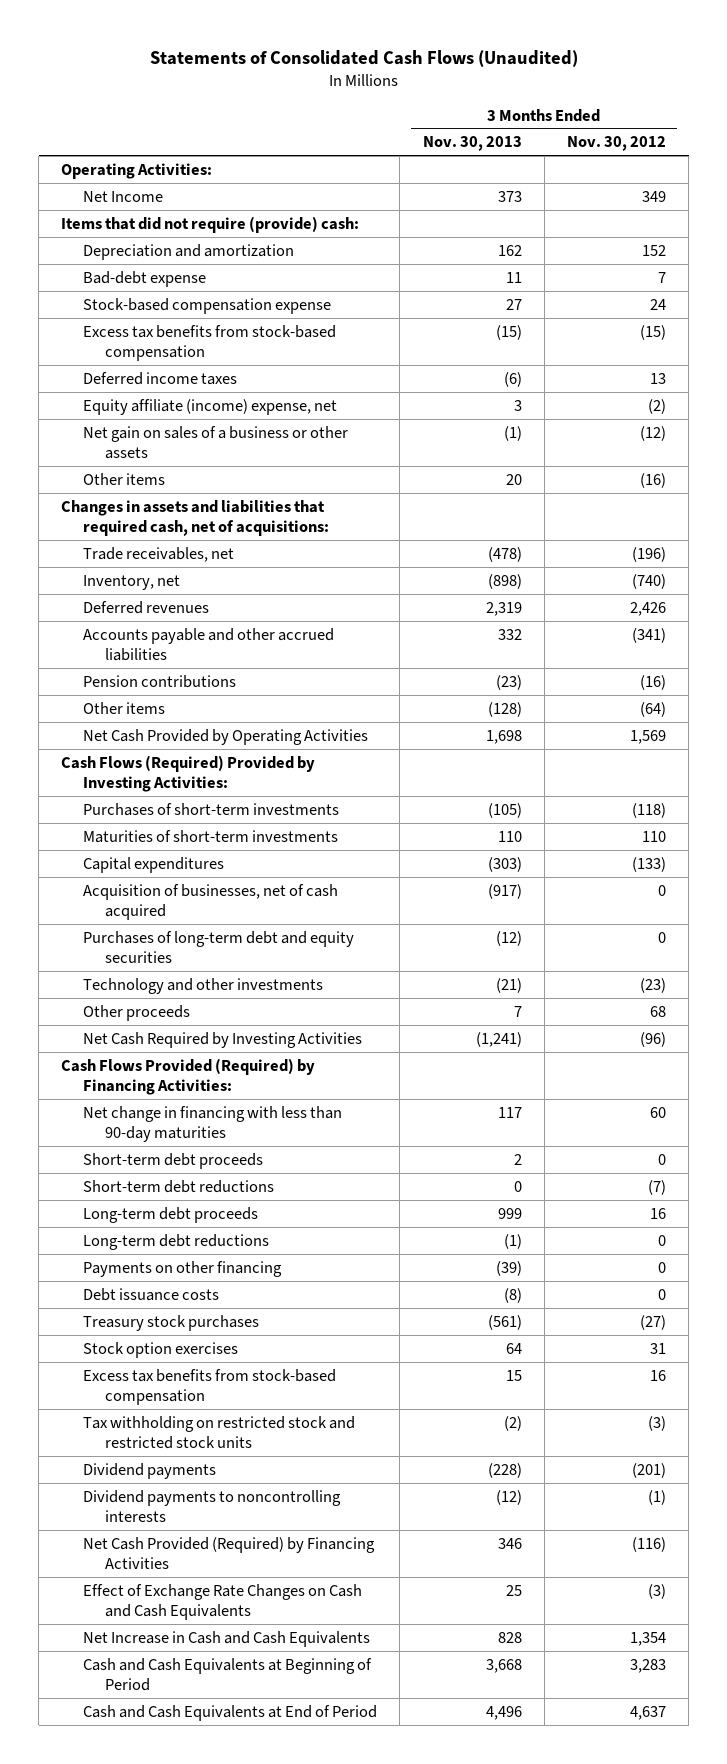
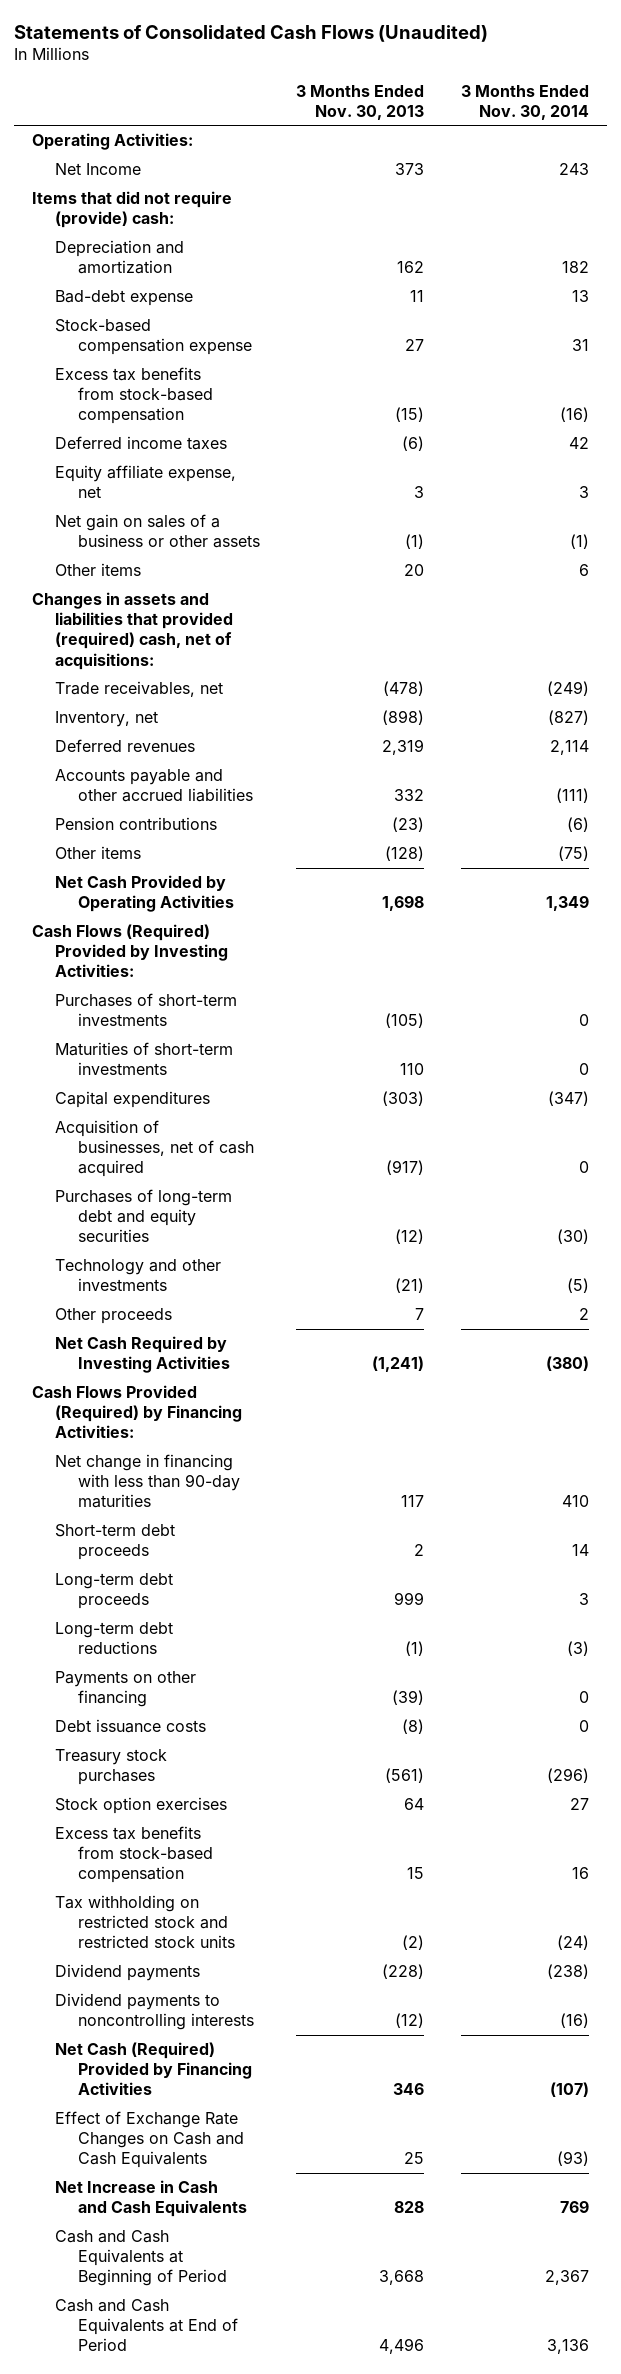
[566,136,666,152] Nov. 30, 2012 -> none
none -> [460,84,589,120] 3 Months Ended Nov. 30, 2014
[83,398,338,415] Equity affiliate (income) expense, net -> [54,465,236,499] Equity affiliate expense, net
[61,499,330,536] Changes in assets and liabilities that required cash, net of acquisitions: -> [31,592,233,670] Changes in assets and liabilities that provided (required) cash, net of acquisitions:
[83,1179,275,1193] Short-term debt reductions -> none
[83,1536,376,1569] Net Cash Provided (Required) by Financing Activities -> [54,2042,252,2096] Net Cash (Required) Provided by Financing Activities

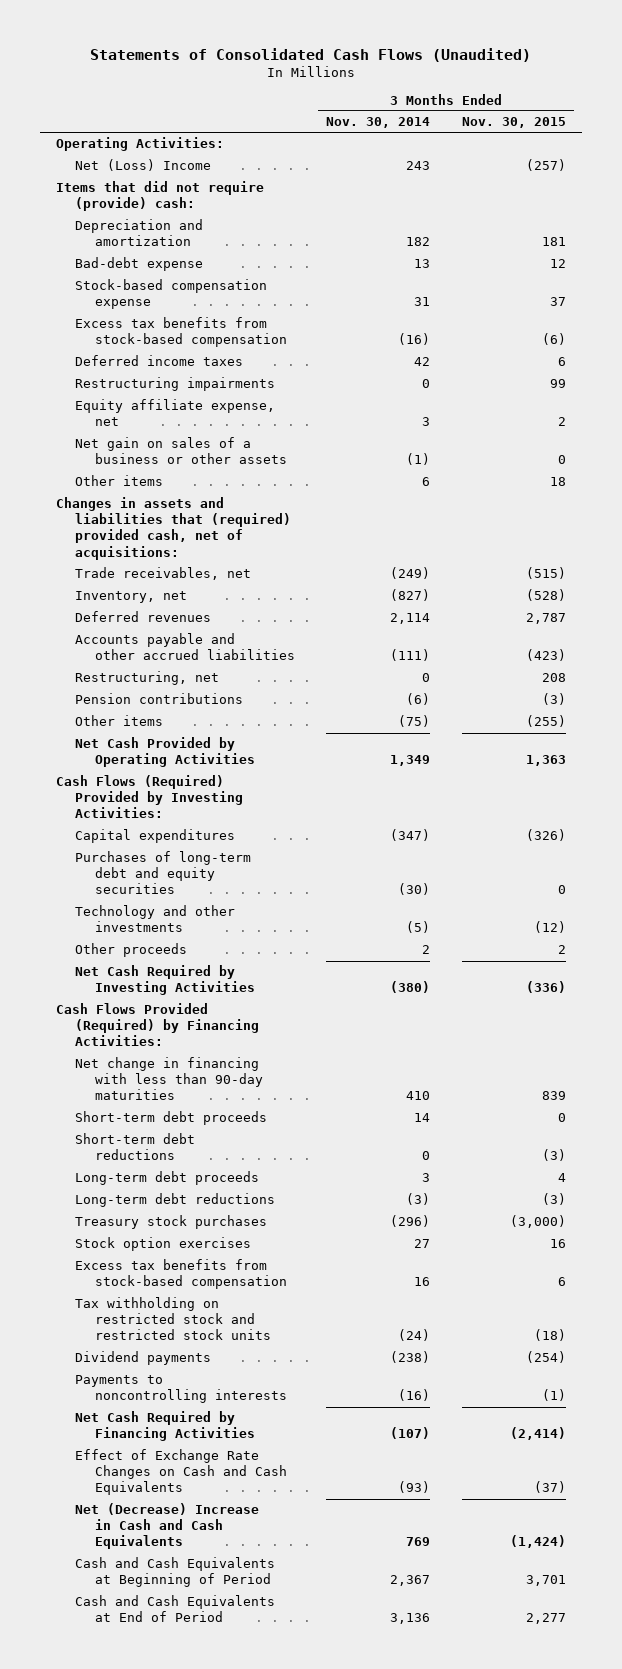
[296,84,425,120] 3 Months Ended Nov. 30, 2013 -> none
none -> [462,117,567,129] Nov. 30, 2015
[54,163,141,176] Net Income -> [75,159,212,172] Net (Loss) Income
none -> [75,377,276,392] Restructuring impairments
[31,592,233,670] Changes in assets and liabilities that provided (required) cash, net of acquisitions: -> [56,497,292,560] Changes in assets and liabilities that (required) provided cash, net of acquisitions:
none -> [75,671,220,686] Restructuring, net
[54,993,237,1027] Purchases of short-term investments -> none
[54,1042,233,1076] Maturities of short-term investments -> none
[54,1120,254,1178] Acquisition of businesses, net of cash acquired -> none
none -> [75,1133,196,1161] Short-term debt reductions
[54,1671,196,1708] Payments on other financing -> none
[54,1719,206,1734] Debt issuance costs -> none
[54,1993,254,2031] Dividend payments to noncontrolling interests -> [75,1375,287,1404] Payments to noncontrolling interests
[54,2042,252,2096] Net Cash (Required) Provided by Financing Activities -> [75,1411,255,1442] Net Cash Required by Financing Activities
[54,2180,247,2218] Net Increase in Cash and Cash Equivalents -> [75,1503,260,1550] Net (Decrease) Increase in Cash and Cash Equivalents

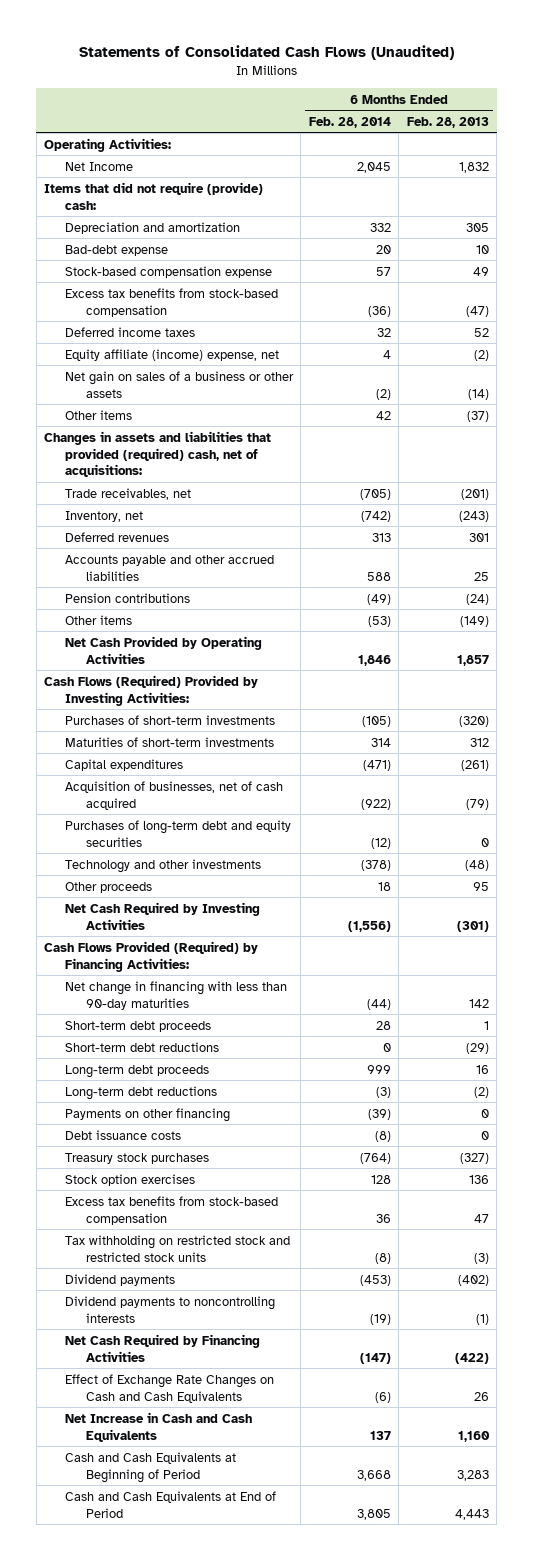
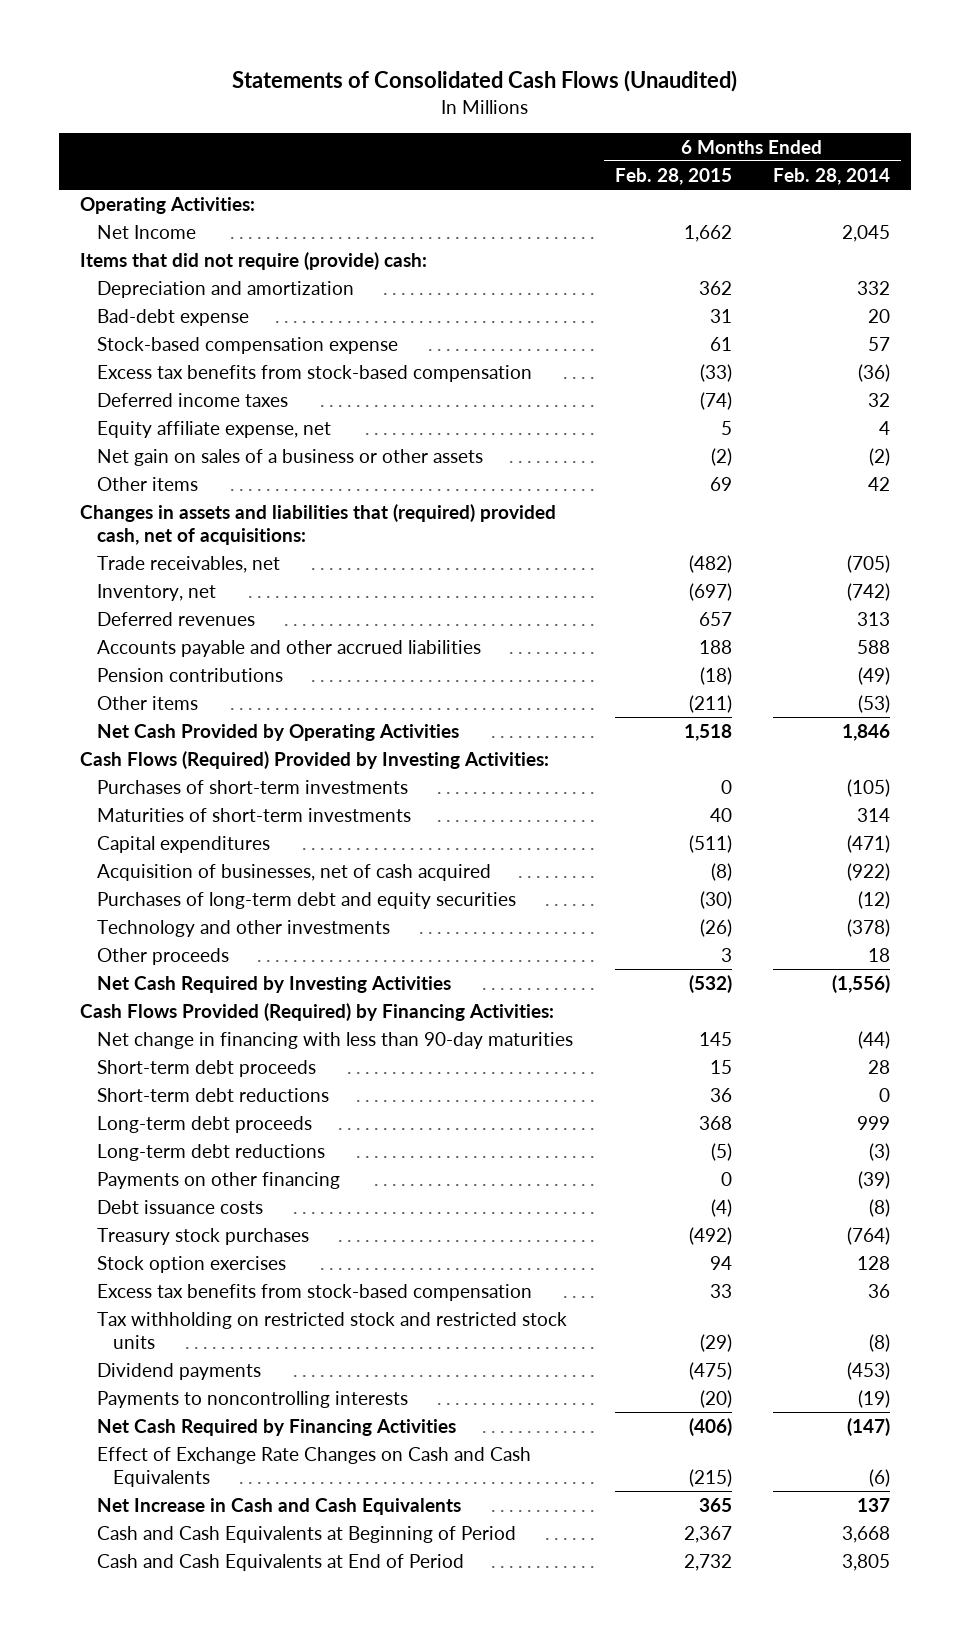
[406,116,489,128] Feb. 28, 2013 -> none
none -> [614,167,732,185] Feb. 28, 2015
[65,348,280,361] Equity affiliate (income) expense, net -> [96,420,331,438] Equity affiliate expense, net
[44,430,272,478] Changes in assets and liabilities that provided (required) cash, net of acquisitions: -> [79,503,556,545] Changes in assets and liabilities that (required) provided cash, net of acquisitions:
[65,1295,276,1323] Dividend payments to noncontrolling interests -> [96,1390,408,1408] Payments to noncontrolling interests

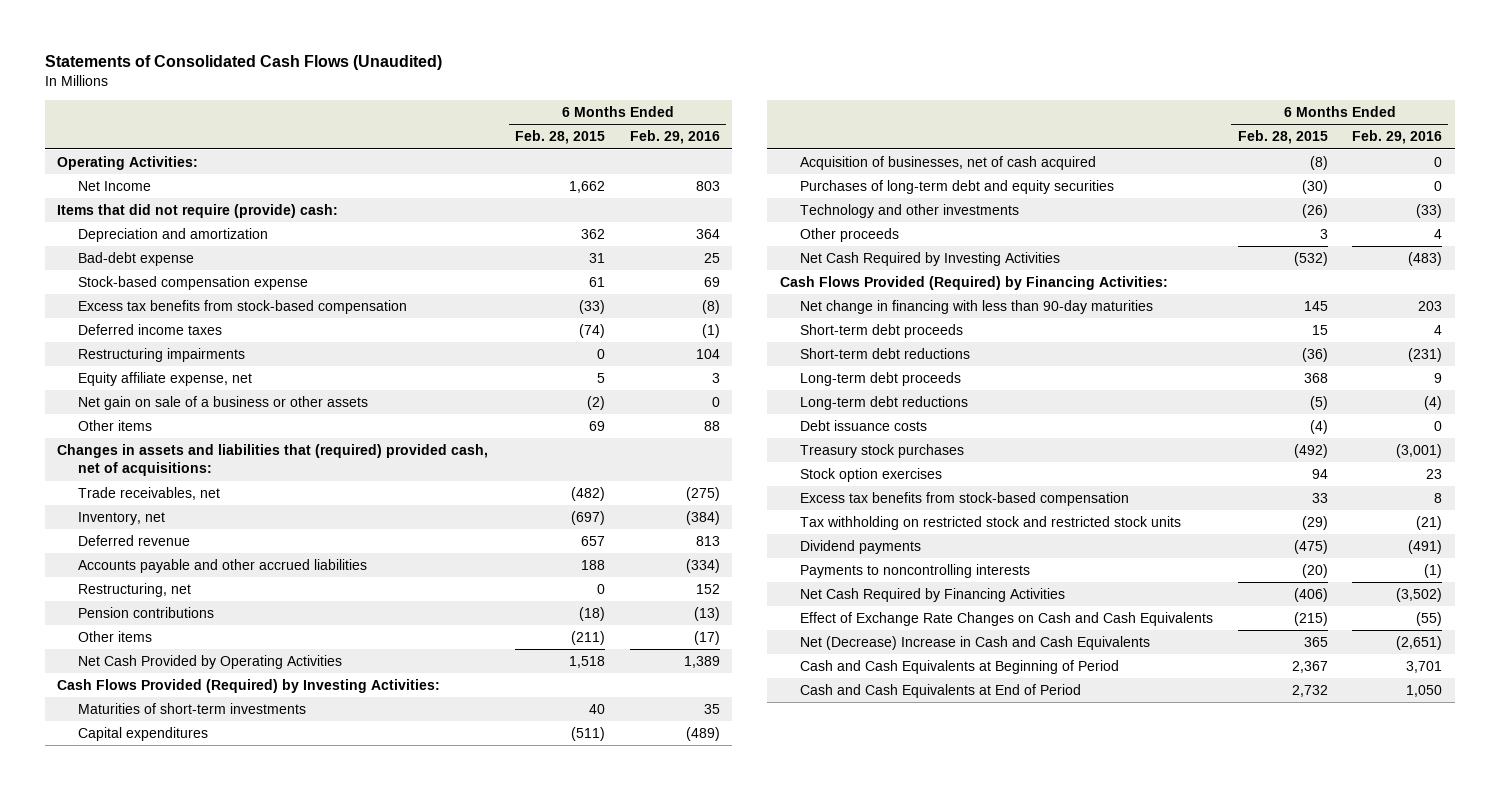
[773,167,891,185] Feb. 28, 2014 -> none
none -> [629,130,720,145] Feb. 29, 2016
none -> [77,348,245,363] Restructuring impairments
[96,448,483,466] Net gain on sales of a business or other assets -> [77,396,368,411] Net gain on sale of a business or other assets
[96,611,255,626] Deferred revenues -> [77,535,190,547] Deferred revenue
none -> [77,583,191,598] Restructuring, net
[96,779,408,794] Purchases of short-term investments -> none
[79,750,549,769] Cash Flows (Required) Provided by Investing Activities: -> [57,679,441,694] Cash Flows Provided (Required) by Investing Activities:
[709,1087,732,1102] 36 -> [1301,348,1328,363] (36)
[96,1171,340,1189] Payments on other financing -> none
[96,1497,461,1515] Net Increase in Cash and Cash Equivalents -> [800,636,1151,651] Net (Decrease) Increase in Cash and Cash Equivalents

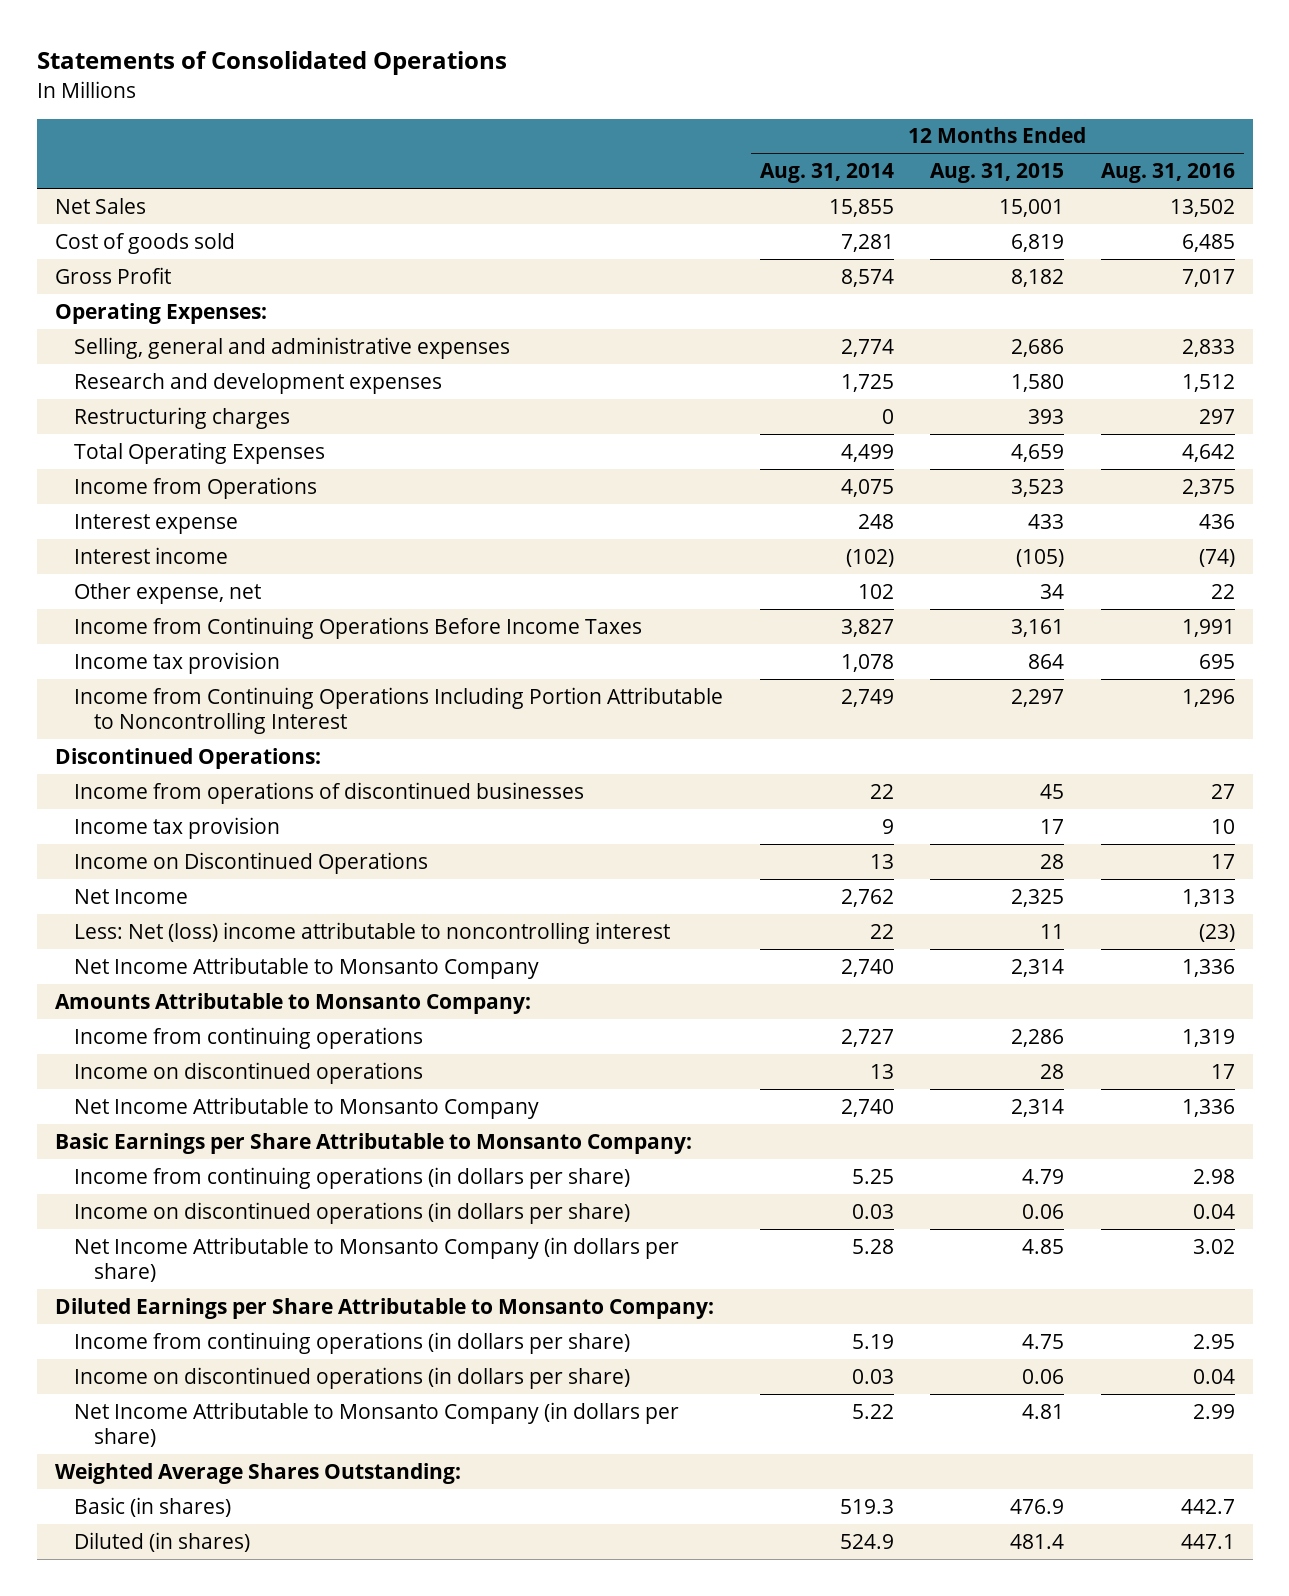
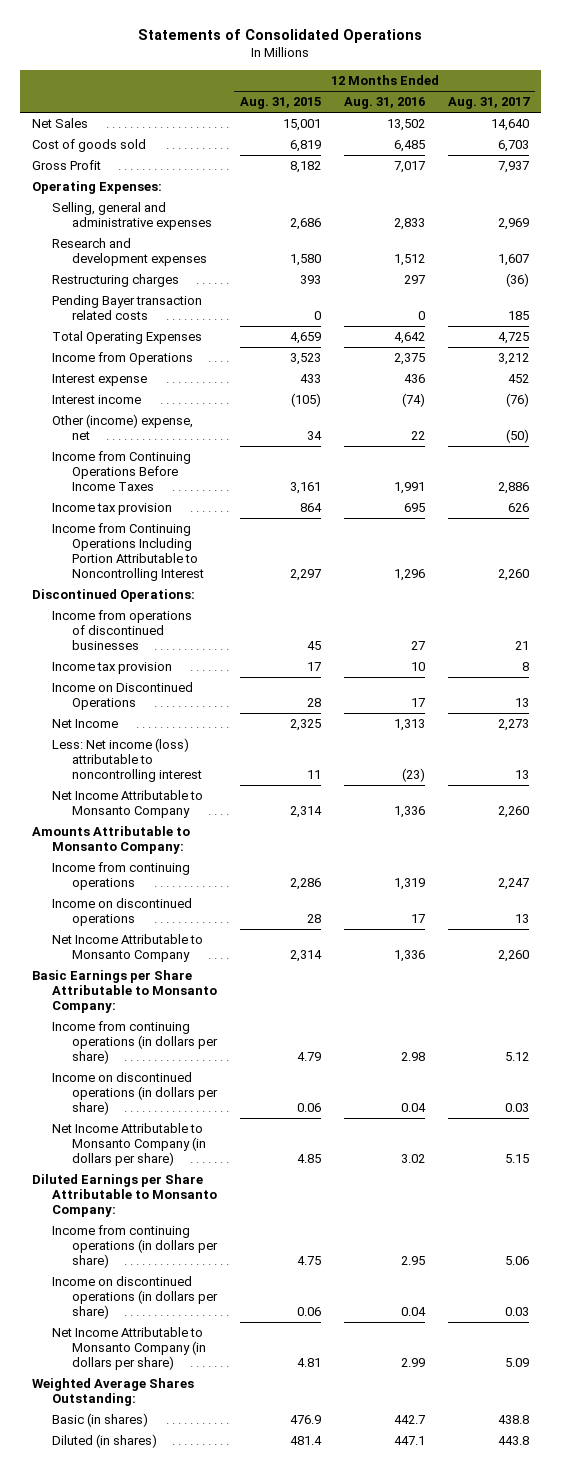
[759,163,894,184] Aug. 31, 2014 -> none
none -> [448,97,531,110] Aug. 31, 2017
none -> [51,295,202,321] Pending Bayer transaction related costs
[74,582,262,604] Other expense, net -> [51,414,193,441] Other (income) expense, net
[74,921,671,944] Less: Net (loss) income attributable to noncontrolling interest -> [51,738,203,783] Less: Net income (loss) attributable to noncontrolling interest

